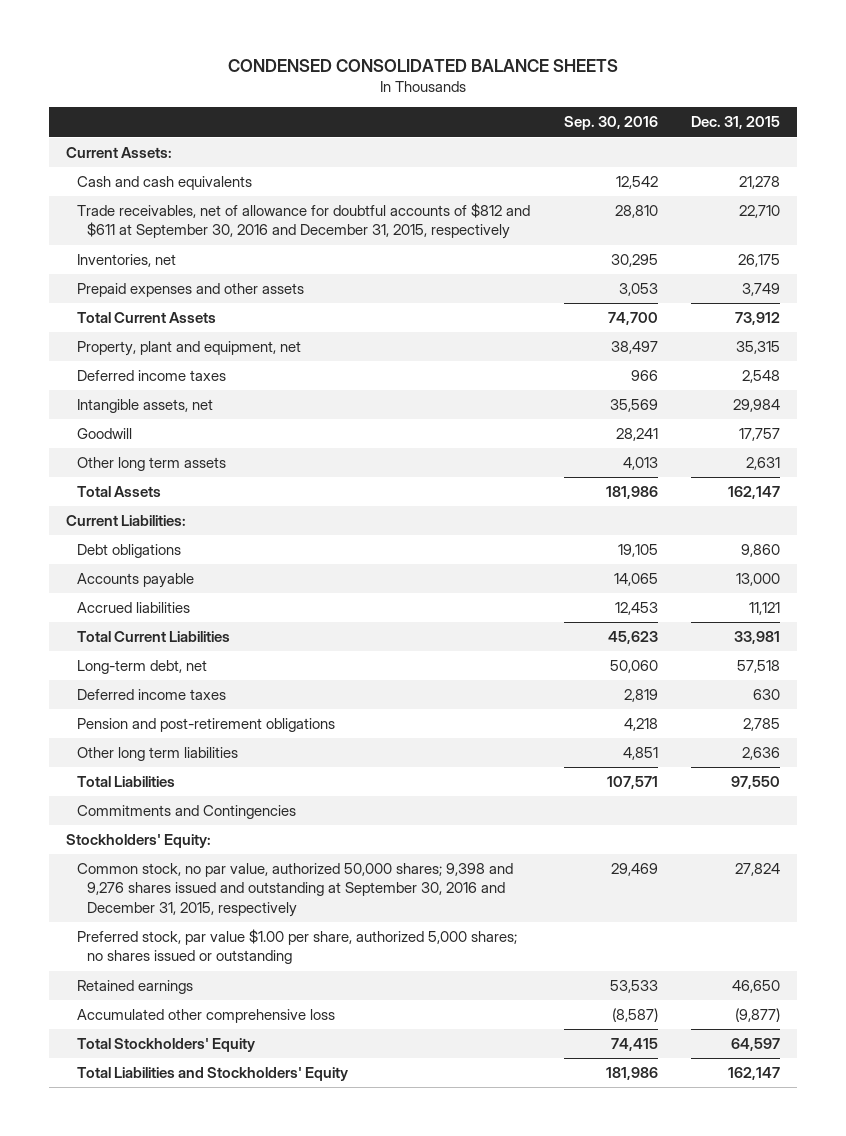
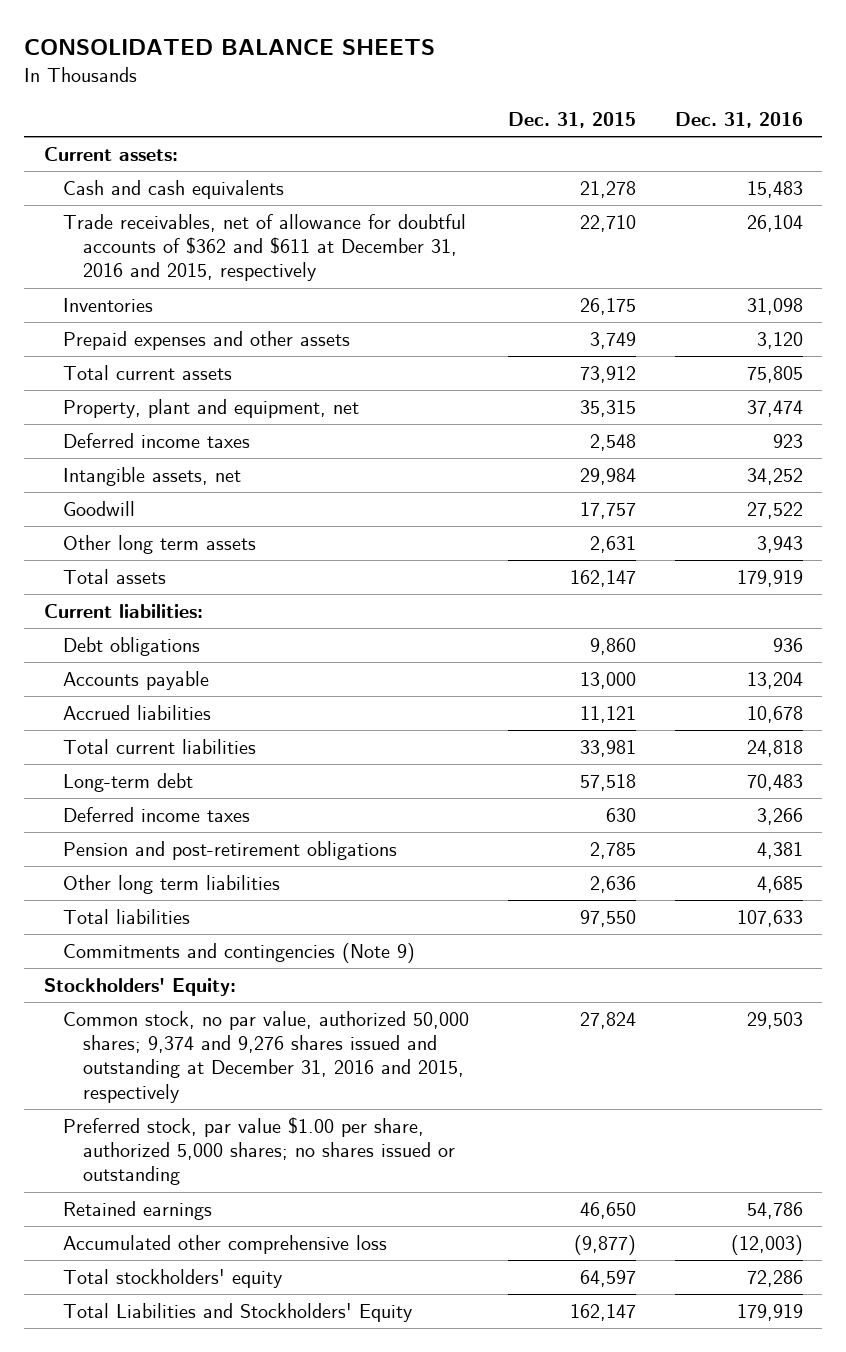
[228,59,619,73] CONDENSED CONSOLIDATED BALANCE SHEETS -> [24,39,436,56] CONSOLIDATED BALANCE SHEETS
[563,116,658,131] Sep. 30, 2016 -> none
none -> [674,112,803,129] Dec. 31, 2016
[66,147,173,159] Current Assets: -> [43,147,178,162] Current assets:
[76,203,530,240] Trade receivables, net of allowance for doubtful accounts of $812 and $611 at September 30, 2016 and December 31, 2015, respectively -> [63,214,467,282] Trade receivables, net of allowance for doubtful accounts of $362 and $611 at December 31, 2016 and 2015, respectively
[76,254,176,268] Inventories, net -> [63,298,154,313] Inventories
[76,312,216,324] Total Current Assets -> [63,365,233,381] Total current assets
[76,486,161,498] Total Assets -> [63,569,167,585] Total assets
[66,515,187,527] Current Liabilities: -> [43,604,203,619] Current liabilities:
[76,631,230,643] Total Current Liabilities -> [63,739,257,755] Total current liabilities
[76,660,207,675] Long-term debt, net -> [63,773,194,793] Long-term debt
[76,776,175,788] Total Liabilities -> [63,909,191,925] Total liabilities
[76,805,296,820] Commitments and Contingencies -> [63,943,416,964] Commitments and contingencies (Note 9)
[76,863,513,917] Common stock, no par value, authorized 50,000 shares; 9,398 and 9,276 shares issued and outstanding at September 30, 2016 and December 31, 2015, respectively -> [63,1011,470,1103] Common stock, no par value, authorized 50,000 shares; 9,374 and 9,276 shares issued and outstanding at December 31, 2016 and 2015, respectively
[76,1038,255,1053] Total Stockholders' Equity -> [63,1269,283,1289] Total stockholders' equity

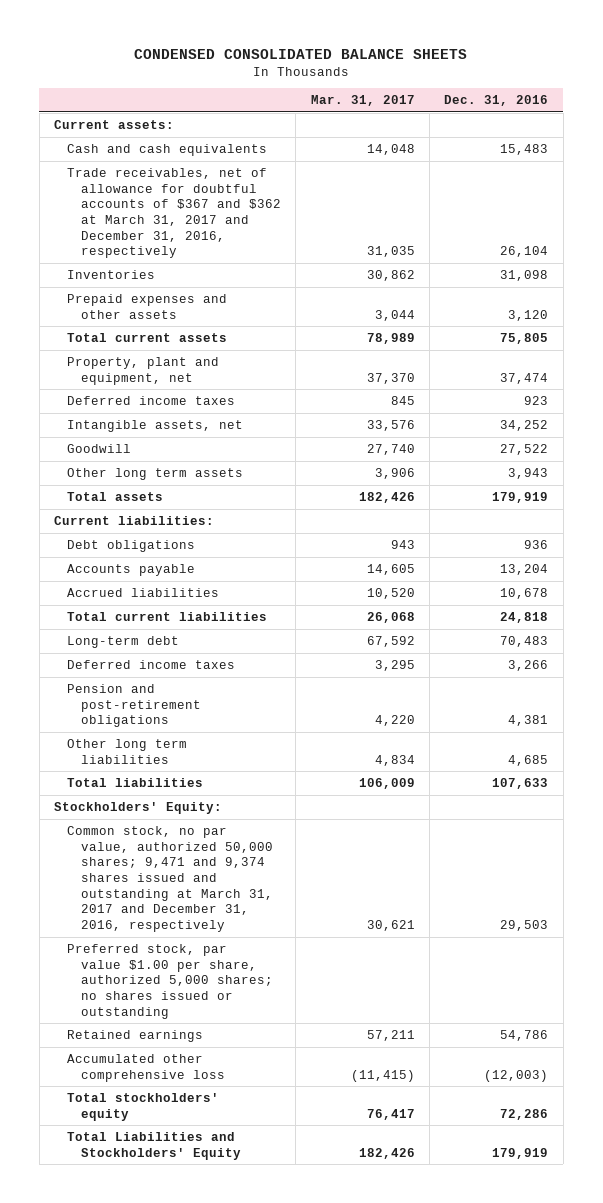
[24,39,436,56] CONSOLIDATED BALANCE SHEETS -> [134,48,468,59] CONDENSED CONSOLIDATED BALANCE SHEETS
[507,112,636,129] Dec. 31, 2015 -> none
none -> [310,94,415,106] Mar. 31, 2017
[63,214,467,282] Trade receivables, net of allowance for doubtful accounts of $362 and $611 at December 31, 2016 and 2015, respectively -> [67,167,281,259] Trade receivables, net of allowance for doubtful accounts of $367 and $362 at March 31, 2017 and December 31, 2016, respectively
[63,943,416,964] Commitments and contingencies (Note 9) -> none
[63,1011,470,1103] Common stock, no par value, authorized 50,000 shares; 9,374 and 9,276 shares issued and outstanding at December 31, 2016 and 2015, respectively -> [67,825,273,933] Common stock, no par value, authorized 50,000 shares; 9,471 and 9,374 shares issued and outstanding at March 31, 2017 and December 31, 2016, respectively

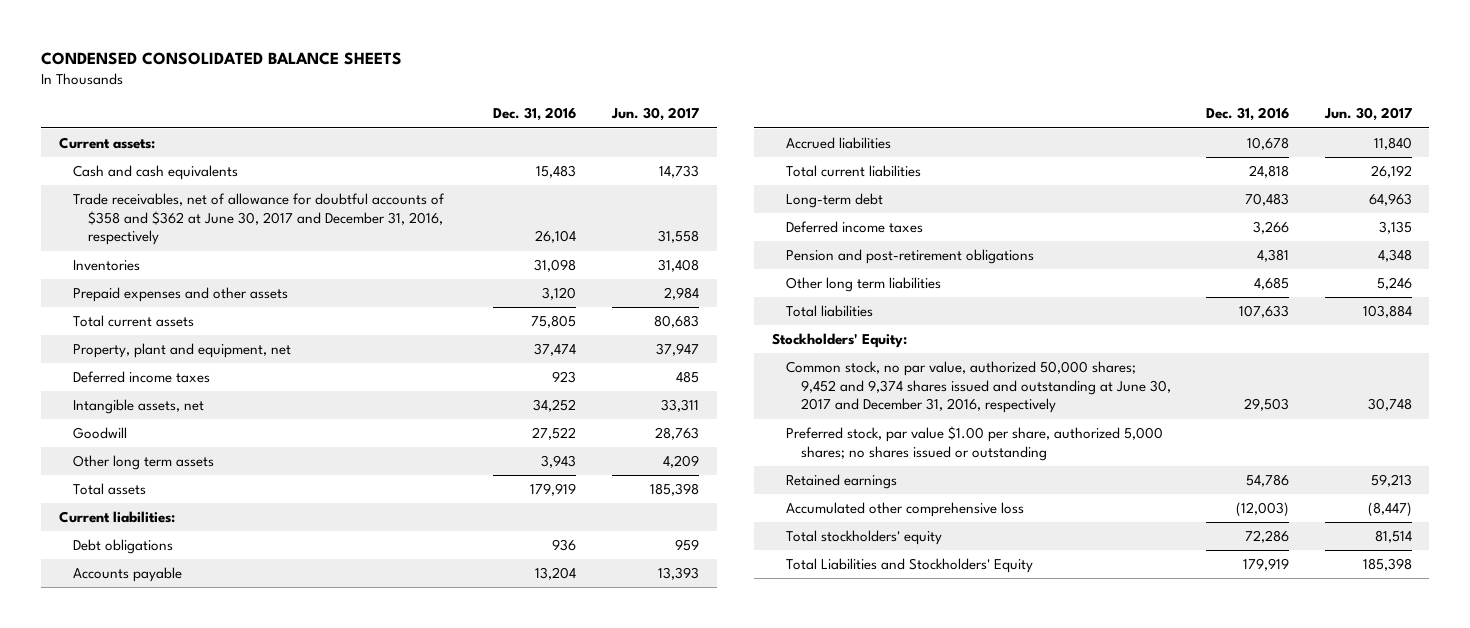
[310,94,415,106] Mar. 31, 2017 -> none
none -> [610,107,699,122] Jun. 30, 2017
[67,167,281,259] Trade receivables, net of allowance for doubtful accounts of $367 and $362 at March 31, 2017 and December 31, 2016, respectively -> [73,193,446,246] Trade receivables, net of allowance for doubtful accounts of $358 and $362 at June 30, 2017 and December 31, 2016, respectively
[67,825,273,933] Common stock, no par value, authorized 50,000 shares; 9,471 and 9,374 shares issued and outstanding at March 31, 2017 and December 31, 2016, respectively -> [786,361,1171,414] Common stock, no par value, authorized 50,000 shares; 9,452 and 9,374 shares issued and outstanding at June 30, 2017 and December 31, 2016, respectively

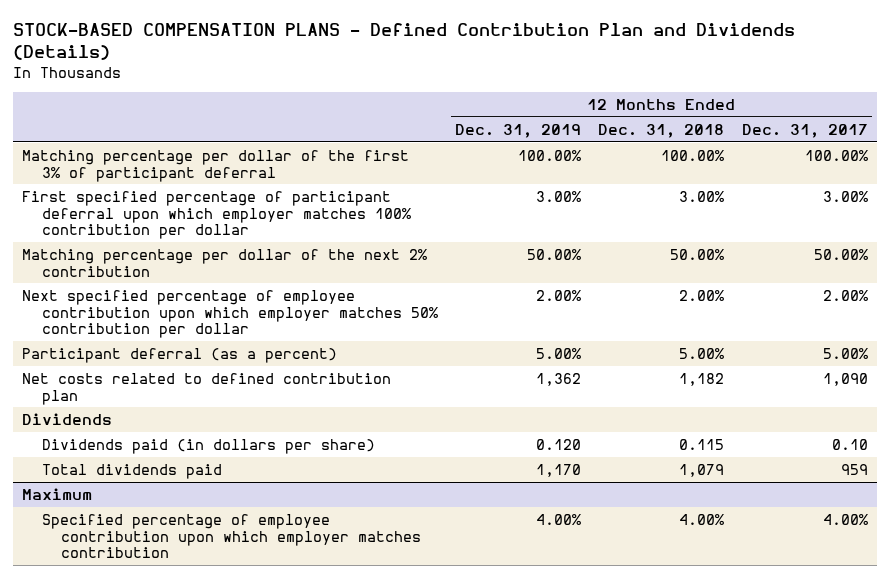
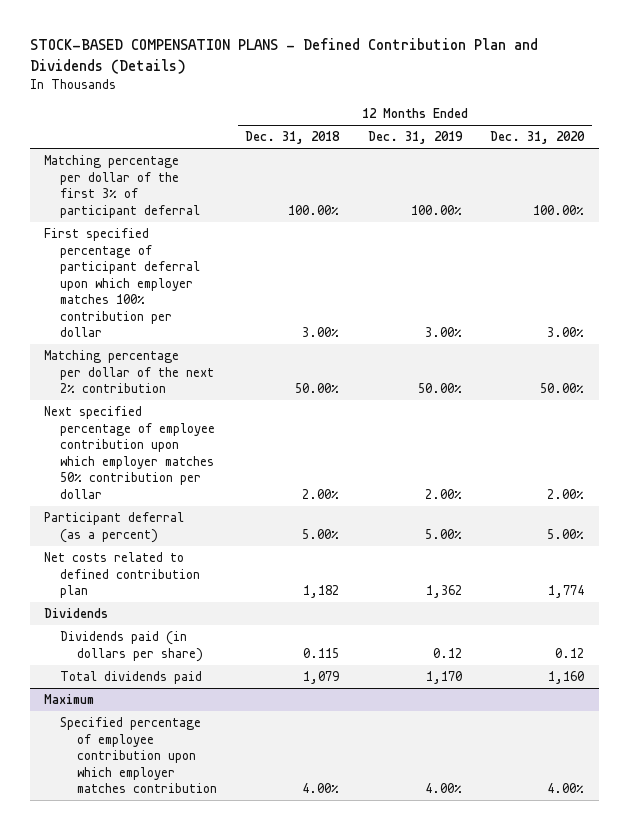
[741,123,868,138] Dec. 31, 2017 -> none
none -> [490,131,586,145] Dec. 31, 2020
[536,438,582,450] 0.120 -> [432,647,462,658] 0.12

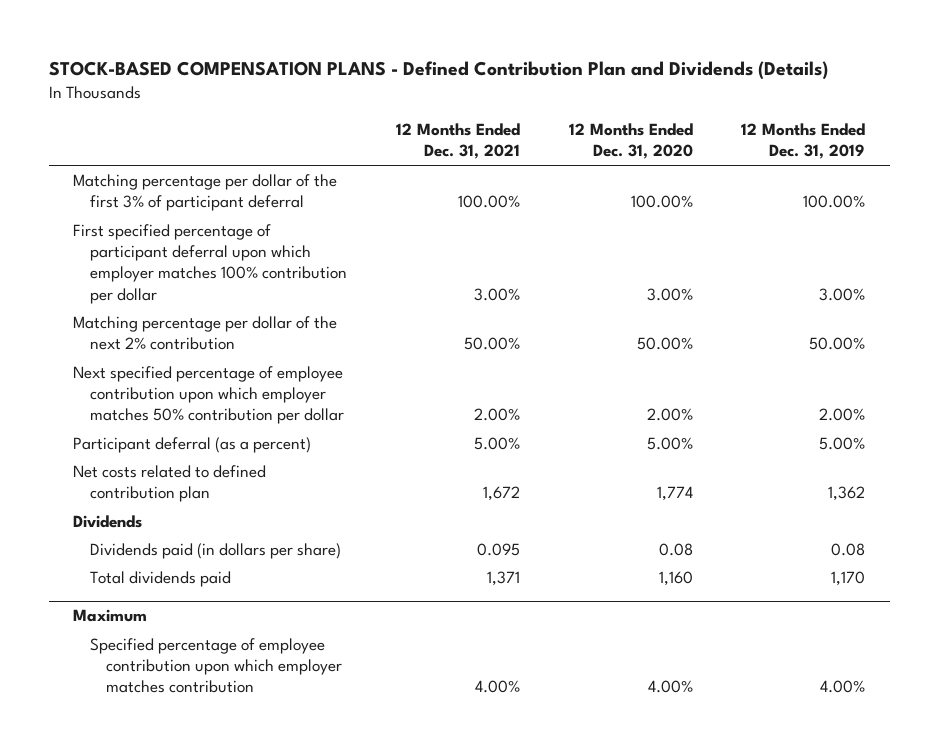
[245,131,341,145] Dec. 31, 2018 -> none
none -> [395,123,520,160] 12 Months Ended Dec. 31, 2021
[432,647,462,658] 0.12 -> [831,542,866,556] 0.08
[555,647,585,658] 0.12 -> [658,542,693,556] 0.08

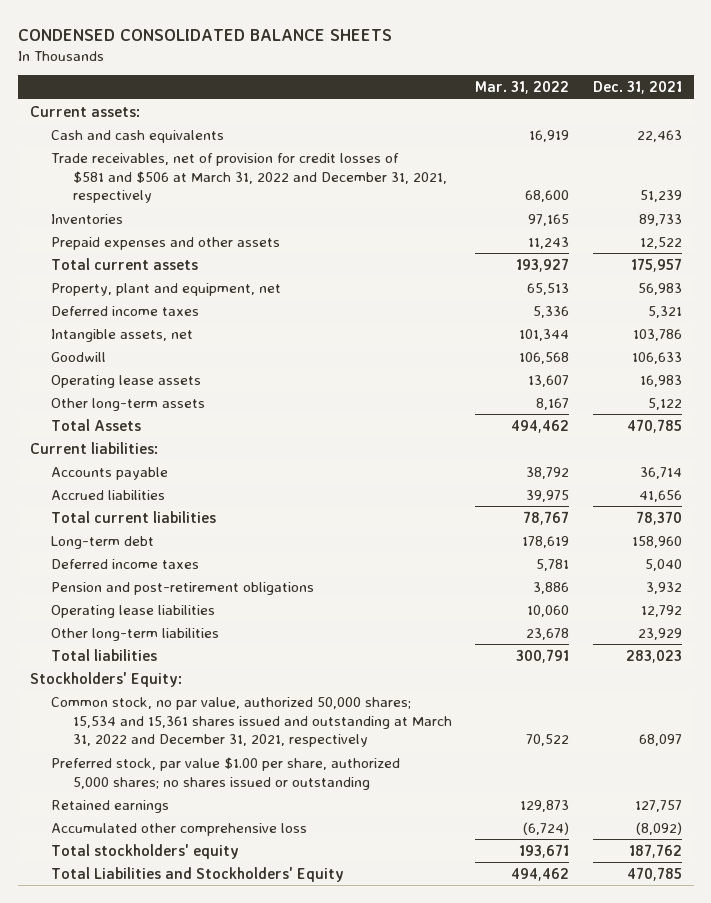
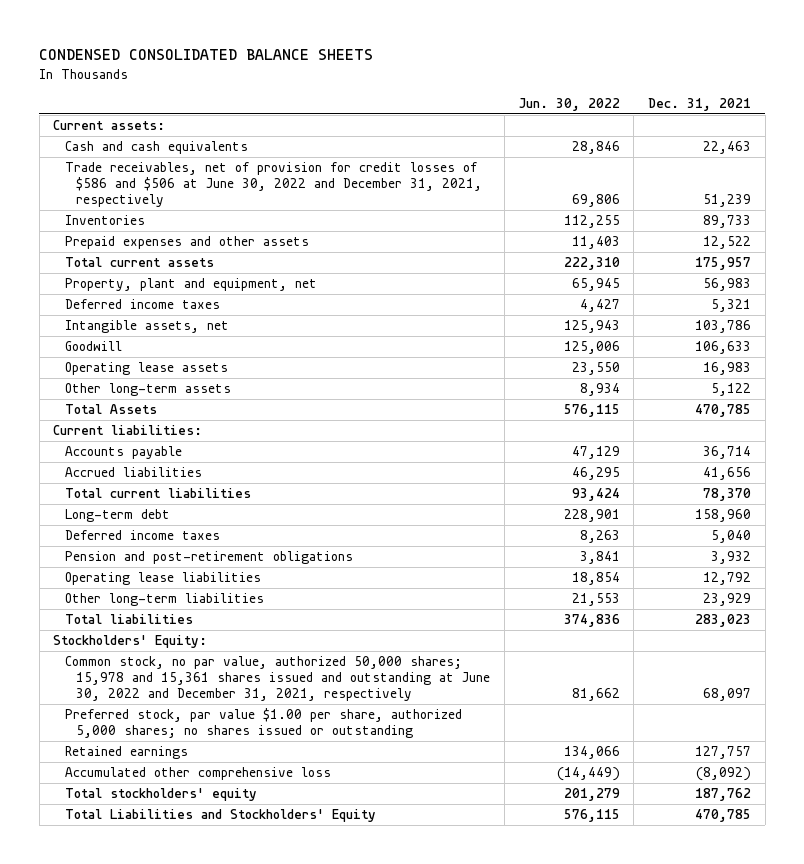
[475,81,570,95] Mar. 31, 2022 -> none
none -> [518,97,620,111] Jun. 30, 2022
[51,152,447,204] Trade receivables, net of provision for credit losses of $581 and $506 at March 31, 2022 and December 31, 2021, respectively -> [64,162,483,208] Trade receivables, net of provision for credit losses of $586 and $506 at June 30, 2022 and December 31, 2021, respectively
[51,696,452,748] Common stock, no par value, authorized 50,000 shares; 15,534 and 15,361 shares issued and outstanding at March 31, 2022 and December 31, 2021, respectively -> [64,656,491,702] Common stock, no par value, authorized 50,000 shares; 15,978 and 15,361 shares issued and outstanding at June 30, 2022 and December 31, 2021, respectively

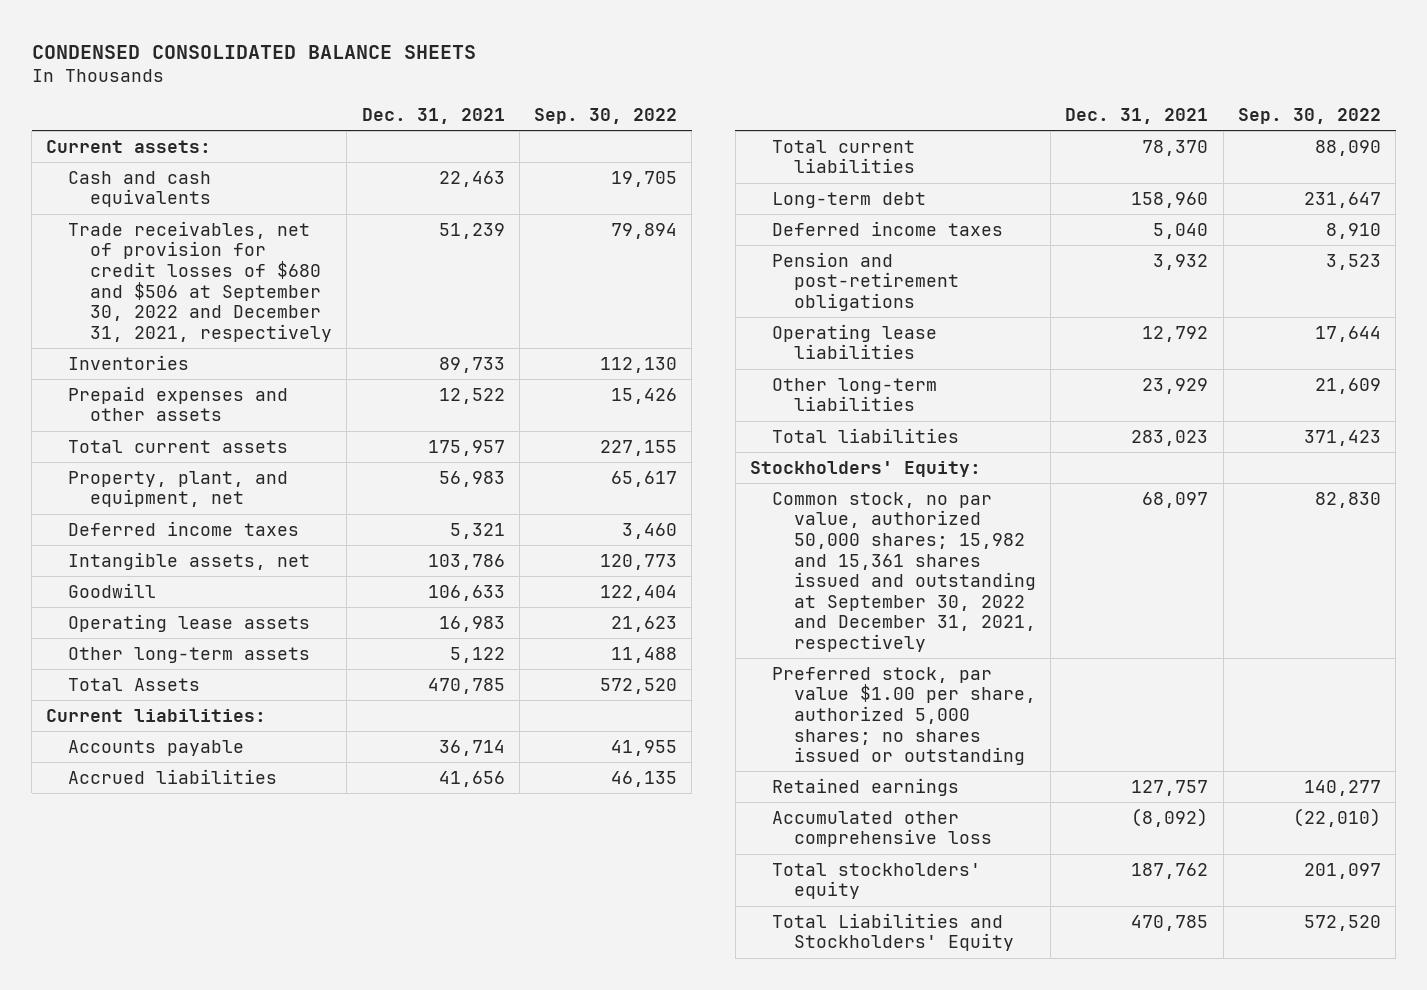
[518,97,620,111] Jun. 30, 2022 -> none
none -> [534,108,678,125] Sep. 30, 2022
[64,162,483,208] Trade receivables, net of provision for credit losses of $586 and $506 at June 30, 2022 and December 31, 2021, respectively -> [68,220,333,342] Trade receivables, net of provision for credit losses of $680 and $506 at September 30, 2022 and December 31, 2021, respectively
[64,278,317,292] Property, plant and equipment, net -> [68,470,289,508] Property, plant, and equipment, net
[64,656,491,702] Common stock, no par value, authorized 50,000 shares; 15,978 and 15,361 shares issued and outstanding at June 30, 2022 and December 31, 2021, respectively -> [771,491,1036,652] Common stock, no par value, authorized 50,000 shares; 15,982 and 15,361 shares issued and outstanding at September 30, 2022 and December 31, 2021, respectively

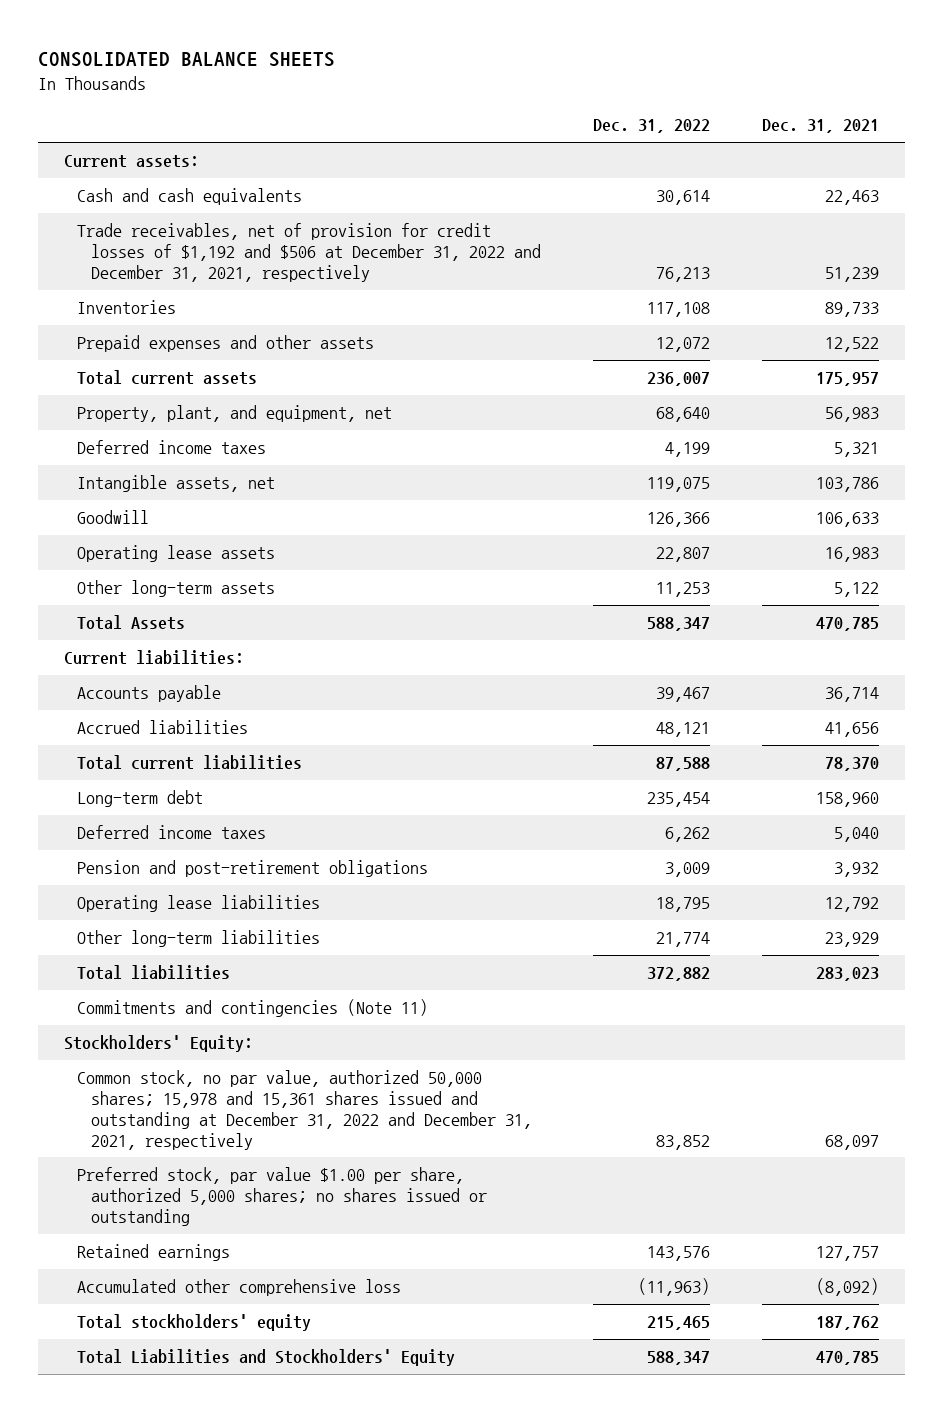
[31,44,476,59] CONDENSED CONSOLIDATED BALANCE SHEETS -> [37,52,335,68] CONSOLIDATED BALANCE SHEETS
[534,108,678,125] Sep. 30, 2022 -> none
none -> [593,119,711,134] Dec. 31, 2022
[68,220,333,342] Trade receivables, net of provision for credit losses of $680 and $506 at September 30, 2022 and December 31, 2021, respectively -> [77,223,541,282] Trade receivables, net of provision for credit losses of $1,192 and $506 at December 31, 2022 and December 31, 2021, respectively
none -> [77,999,429,1018] Commitments and contingencies (Note 11)
[771,491,1036,652] Common stock, no par value, authorized 50,000 shares; 15,982 and 15,361 shares issued and outstanding at September 30, 2022 and December 31, 2021, respectively -> [77,1070,532,1150] Common stock, no par value, authorized 50,000 shares; 15,978 and 15,361 shares issued and outstanding at December 31, 2022 and December 31, 2021, respectively

